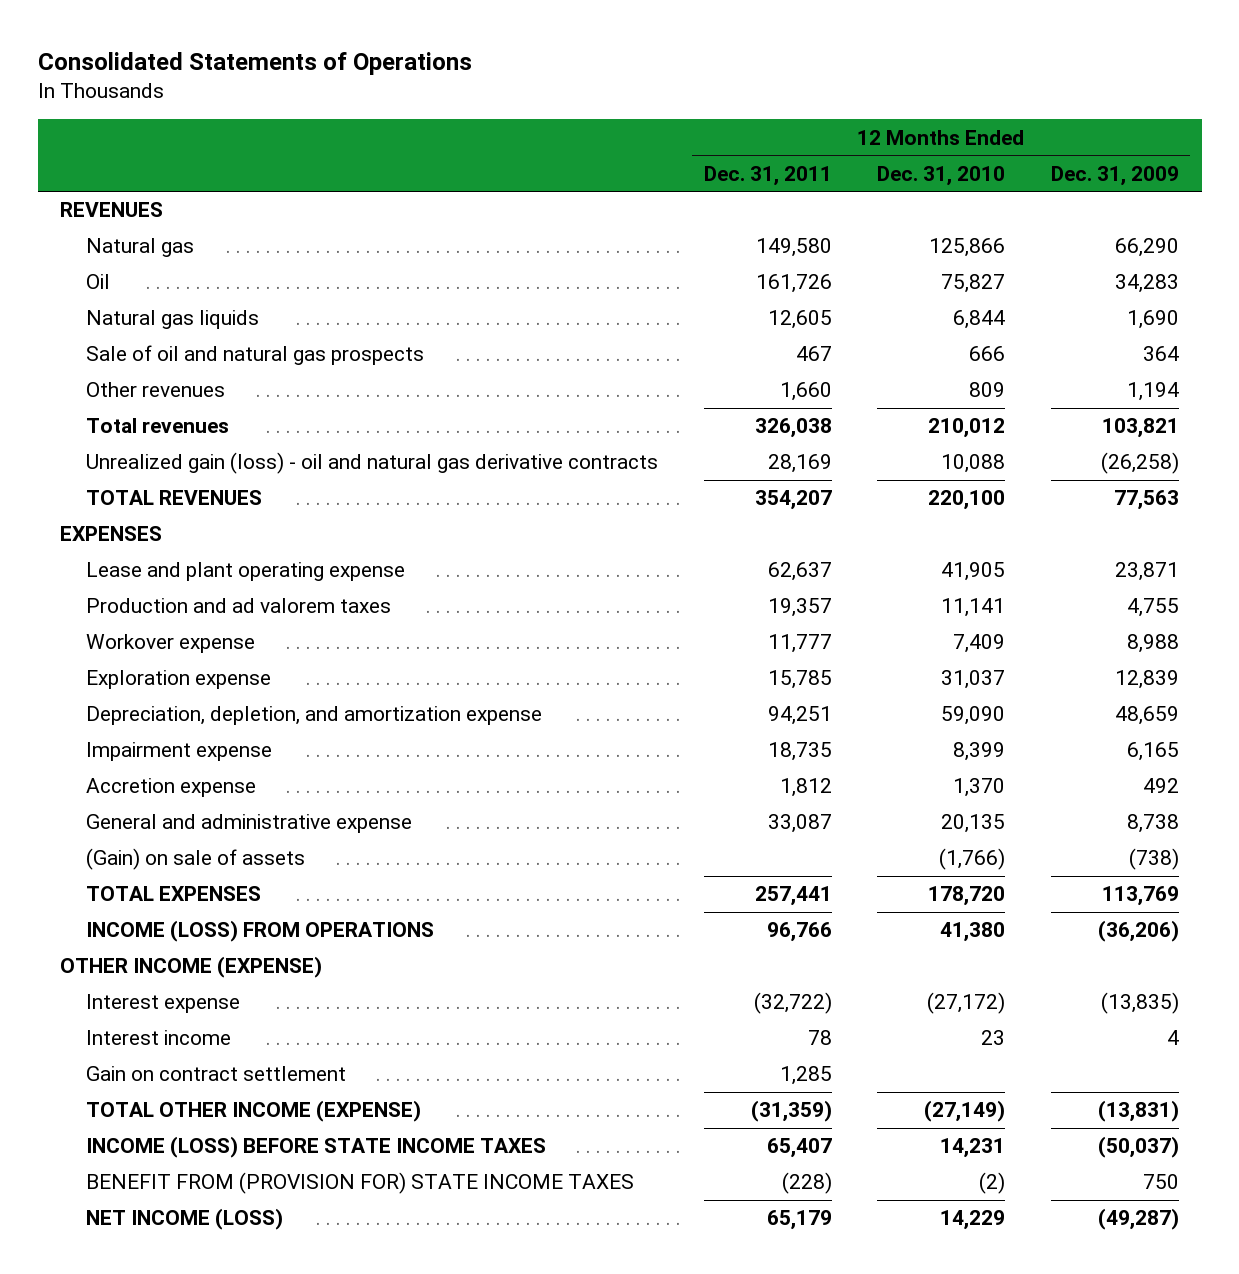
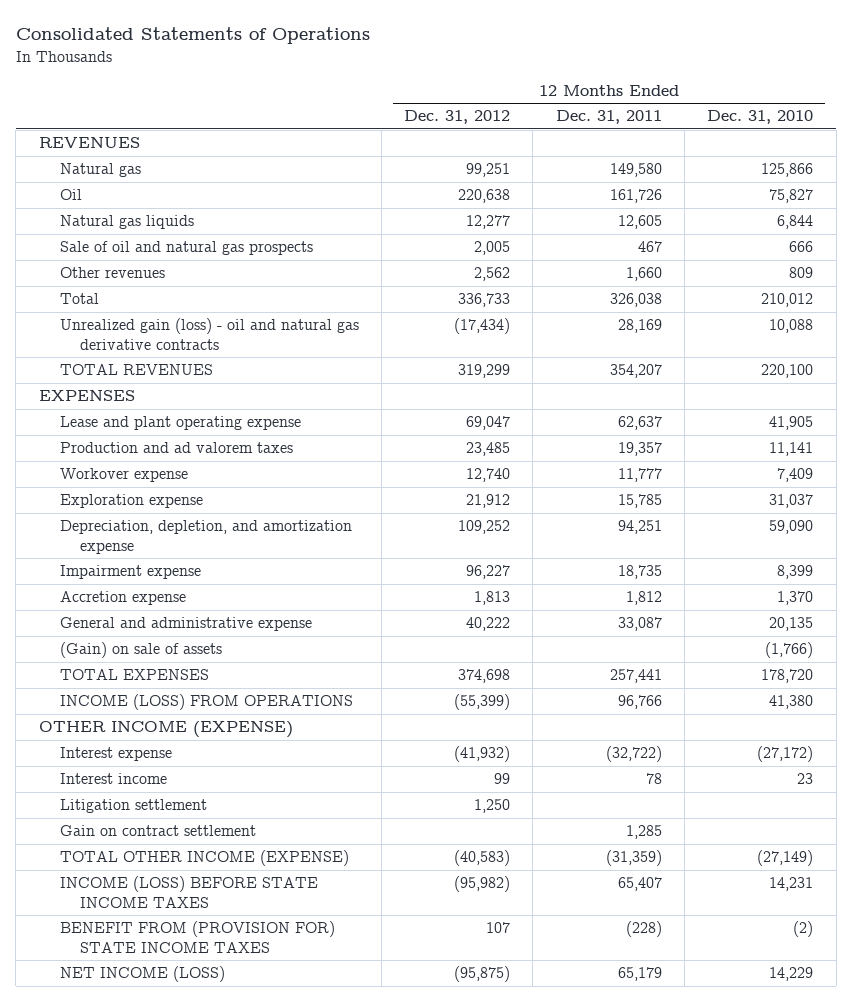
[1050,165,1179,186] Dec. 31, 2009 -> none
none -> [404,110,511,125] Dec. 31, 2012
[85,418,229,434] Total revenues -> [59,293,99,305] Total
none -> [59,799,207,814] Litigation settlement

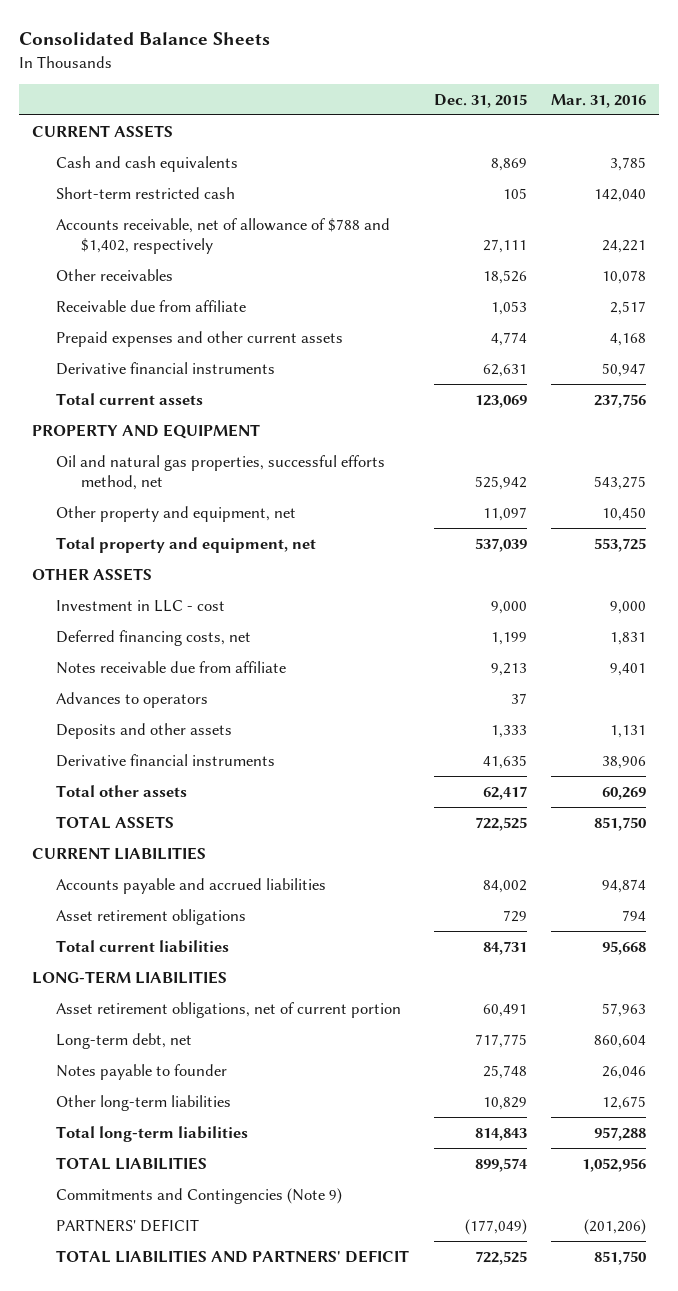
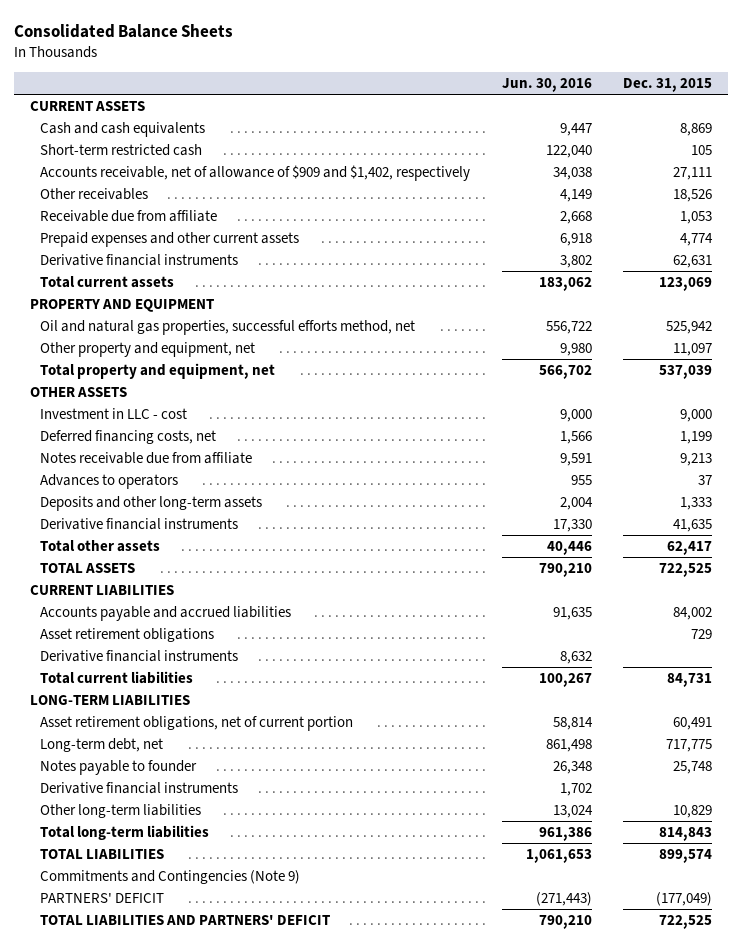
[551,94,647,109] Mar. 31, 2016 -> none
none -> [501,78,592,93] Jun. 30, 2016
[56,217,391,255] Accounts receivable, net of allowance of $788 and $1,402, respectively -> [40,164,471,181] Accounts receivable, net of allowance of $909 and $1,402, respectively
[56,722,233,739] Deposits and other assets -> [40,495,263,511] Deposits and other long-term assets
none -> [40,649,239,662] Derivative financial instruments
none -> [40,781,239,794] Derivative financial instruments

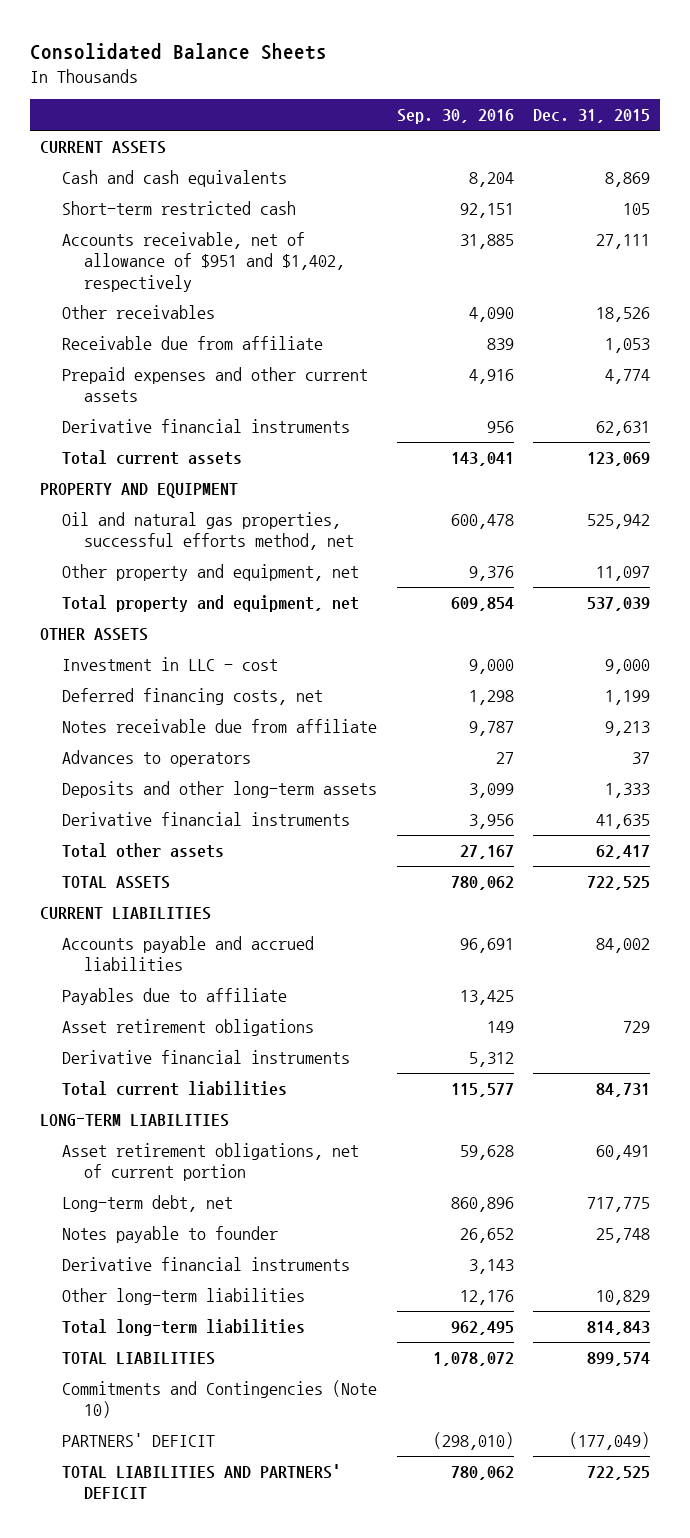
[501,78,592,93] Jun. 30, 2016 -> none
none -> [396,109,514,125] Sep. 30, 2016
[40,164,471,181] Accounts receivable, net of allowance of $909 and $1,402, respectively -> [62,232,346,292] Accounts receivable, net of allowance of $951 and $1,402, respectively
none -> [62,988,288,1006] Payables due to affiliate
[40,869,301,884] Commitments and Contingencies (Note 9) -> [62,1380,378,1419] Commitments and Contingencies (Note 10)

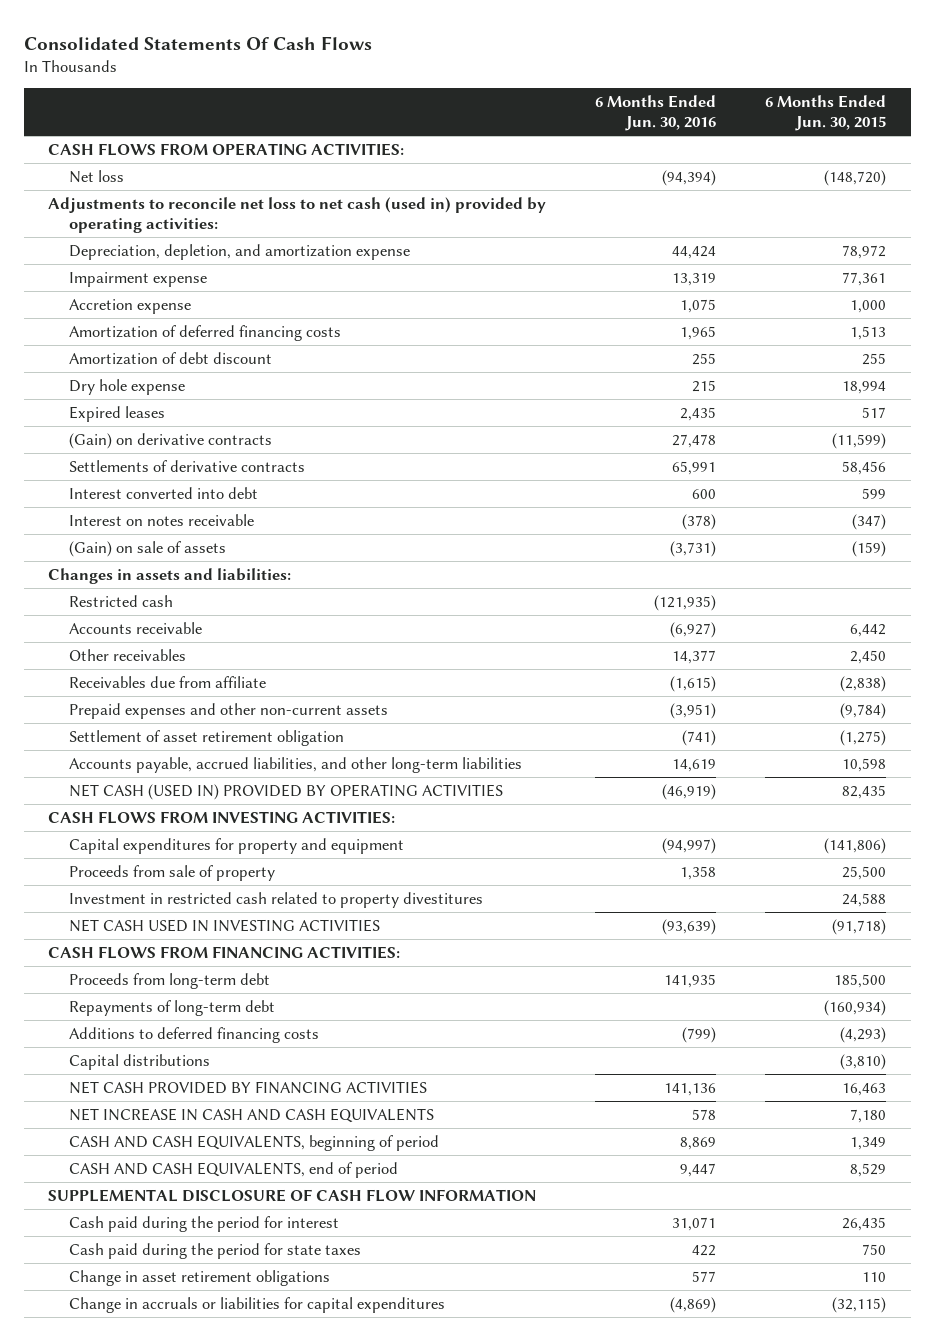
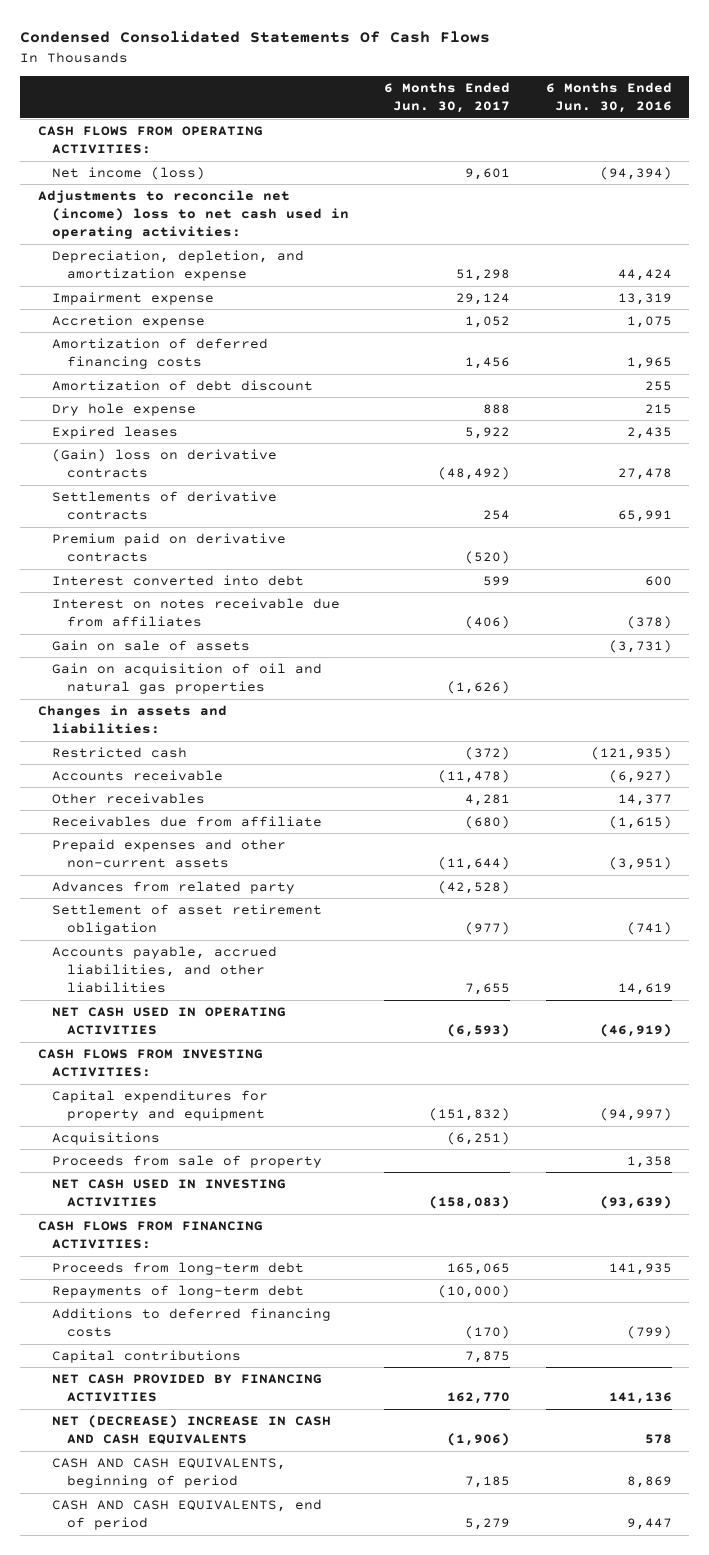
[24,35,373,50] Consolidated Statements Of Cash Flows -> [20,31,491,44] Condensed Consolidated Statements Of Cash Flows
[765,95,887,131] 6 Months Ended Jun. 30, 2015 -> none
none -> [384,82,511,114] 6 Months Ended Jun. 30, 2017
[69,170,125,184] Net loss -> [52,166,206,180] Net income (loss)
[48,197,547,233] Adjustments to reconcile net loss to net cash (used in) provided by operating activities: -> [37,189,350,240] Adjustments to reconcile net (income) loss to net cash used in operating activities:
[69,433,273,450] (Gain) on derivative contracts -> [52,448,278,479] (Gain) loss on derivative contracts
none -> [52,532,287,563] Premium paid on derivative contracts
[69,514,255,527] Interest on notes receivable -> [52,597,341,628] Interest on notes receivable due from affiliates
[69,541,227,558] (Gain) on sale of assets -> [52,639,251,651] Gain on sale of assets
none -> [52,662,323,695] Gain on acquisition of oil and natural gas properties
none -> [52,880,296,894] Advances from related party
[69,757,523,774] Accounts payable, accrued liabilities, and other long-term liabilities -> [52,945,278,994] Accounts payable, accrued liabilities, and other liabilities
[69,784,504,801] NET CASH (USED IN) PROVIDED BY OPERATING ACTIVITIES -> [52,1006,287,1036] NET CASH USED IN OPERATING ACTIVITIES
none -> [52,1131,161,1145] Acquisitions
[69,892,484,909] Investment in restricted cash related to property divestitures -> none
[69,1054,211,1071] Capital distributions -> none
none -> [52,1349,242,1363] Capital contributions
[69,1108,435,1124] NET INCREASE IN CASH AND CASH EQUIVALENTS -> [52,1414,332,1446] NET (DECREASE) INCREASE IN CASH AND CASH EQUIVALENTS
[48,1189,537,1203] SUPPLEMENTAL DISCLOSURE OF CASH FLOW INFORMATION -> none
[69,1216,340,1233] Cash paid during the period for interest -> none
[69,1243,362,1260] Cash paid during the period for state taxes -> none
[69,1270,331,1287] Change in asset retirement obligations -> none
[69,1297,446,1314] Change in accruals or liabilities for capital expenditures -> none

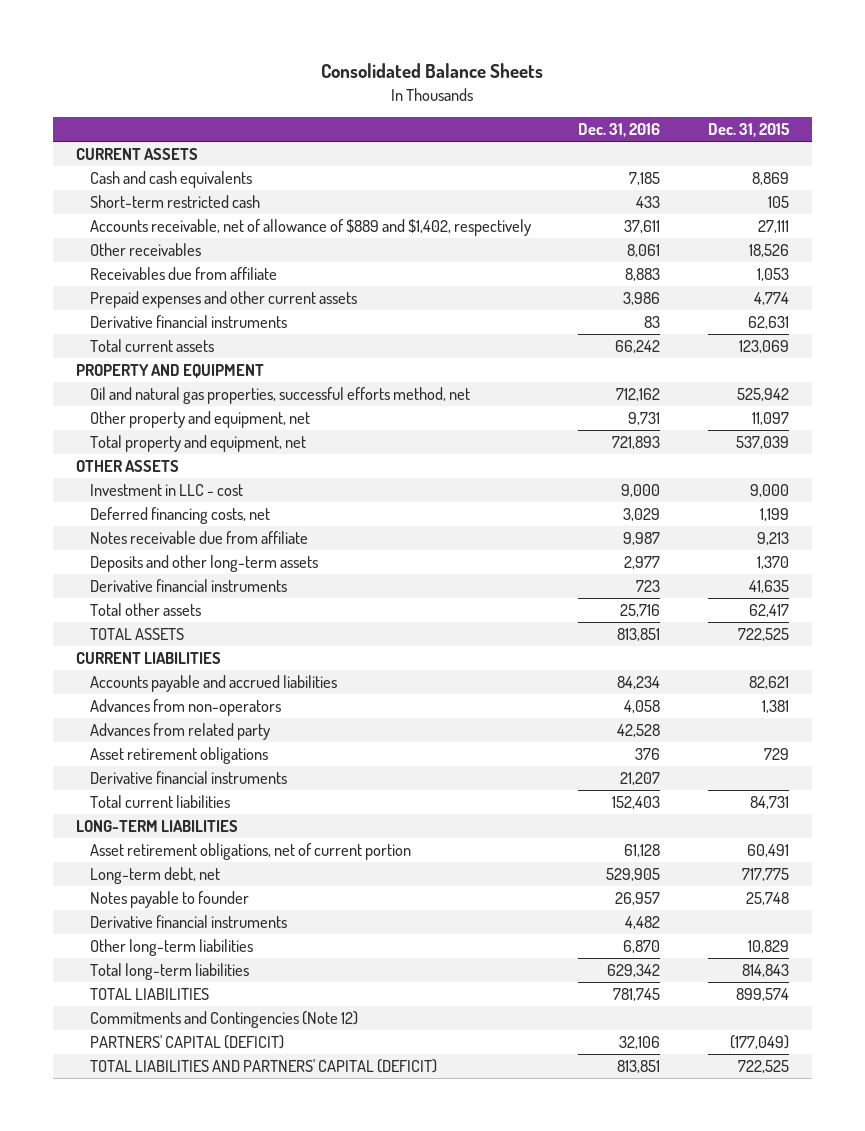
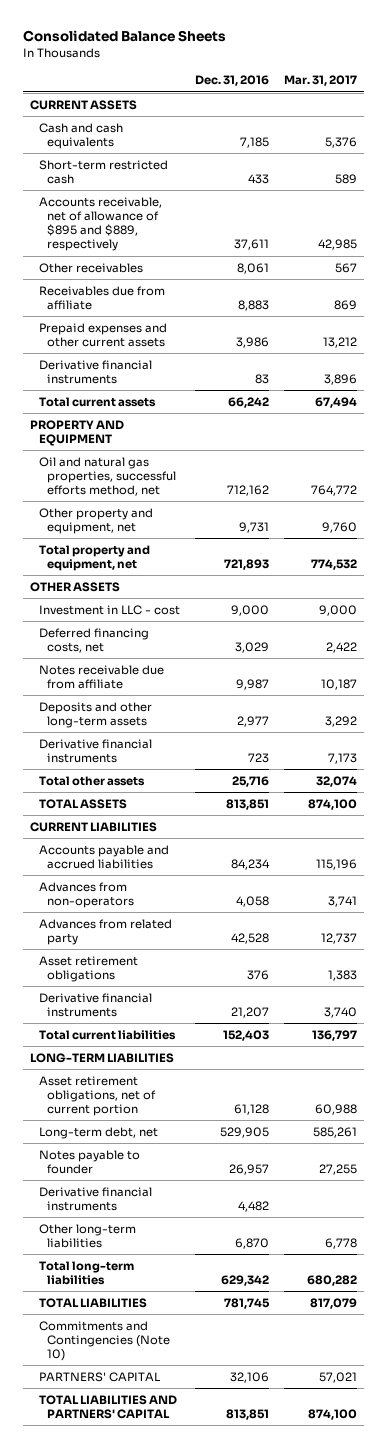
[707,123,790,138] Dec. 31, 2015 -> none
none -> [283,75,357,87] Mar. 31, 2017
[89,219,531,237] Accounts receivable, net of allowance of $889 and $1,402, respectively -> [38,196,162,252] Accounts receivable, net of allowance of $895 and $889, respectively
[89,1011,358,1029] Commitments and Contingencies (Note 12) -> [38,1320,171,1362] Commitments and Contingencies (Note 10)
[89,1035,284,1050] PARTNERS' CAPITAL (DEFICIT) -> [38,1371,160,1382] PARTNERS' CAPITAL
[89,1059,437,1074] TOTAL LIABILITIES AND PARTNERS' CAPITAL (DEFICIT) -> [38,1394,177,1420] TOTAL LIABILITIES AND PARTNERS' CAPITAL

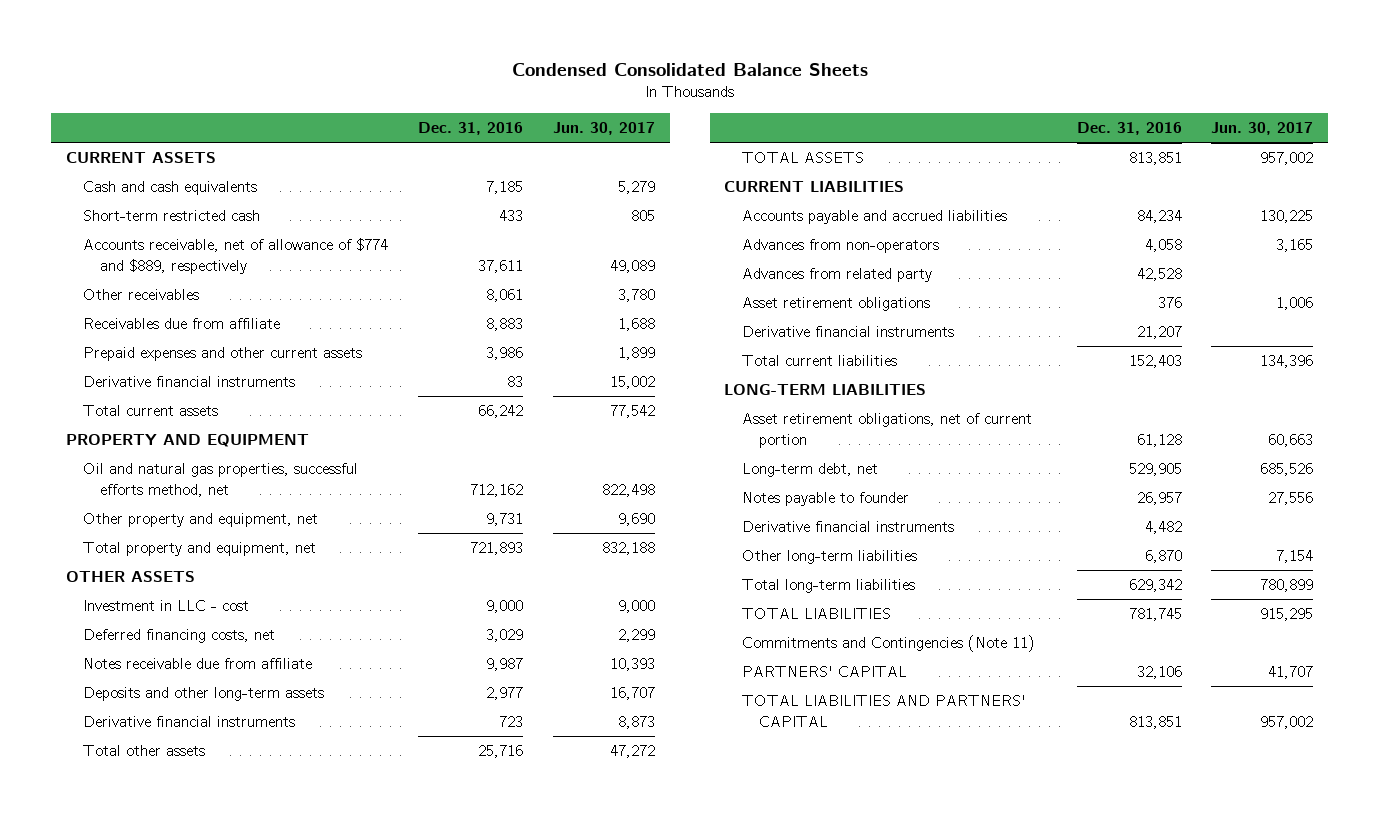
[22,30,226,43] Consolidated Balance Sheets -> [511,62,868,76] Condensed Consolidated Balance Sheets
[283,75,357,87] Mar. 31, 2017 -> none
none -> [552,122,655,136] Jun. 30, 2017
[38,196,162,252] Accounts receivable, net of allowance of $895 and $889, respectively -> [83,238,389,274] Accounts receivable, net of allowance of $774 and $889, respectively
[38,1320,171,1362] Commitments and Contingencies (Note 10) -> [741,635,1035,653] Commitments and Contingencies (Note 11)

